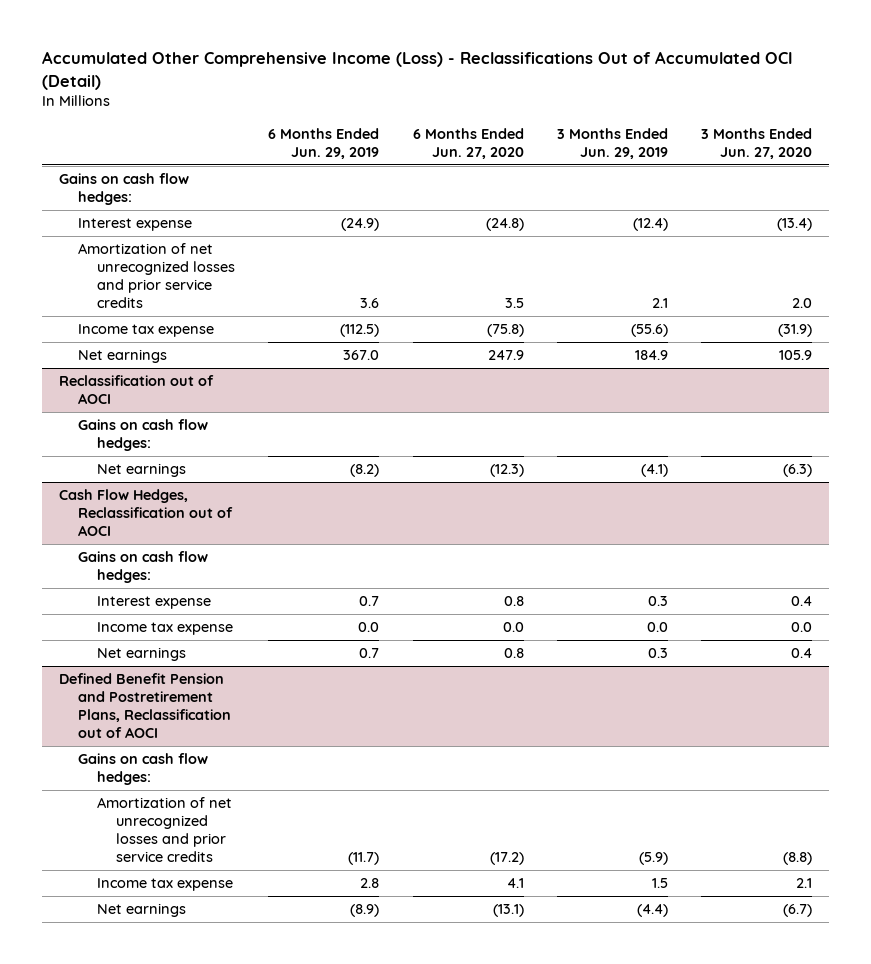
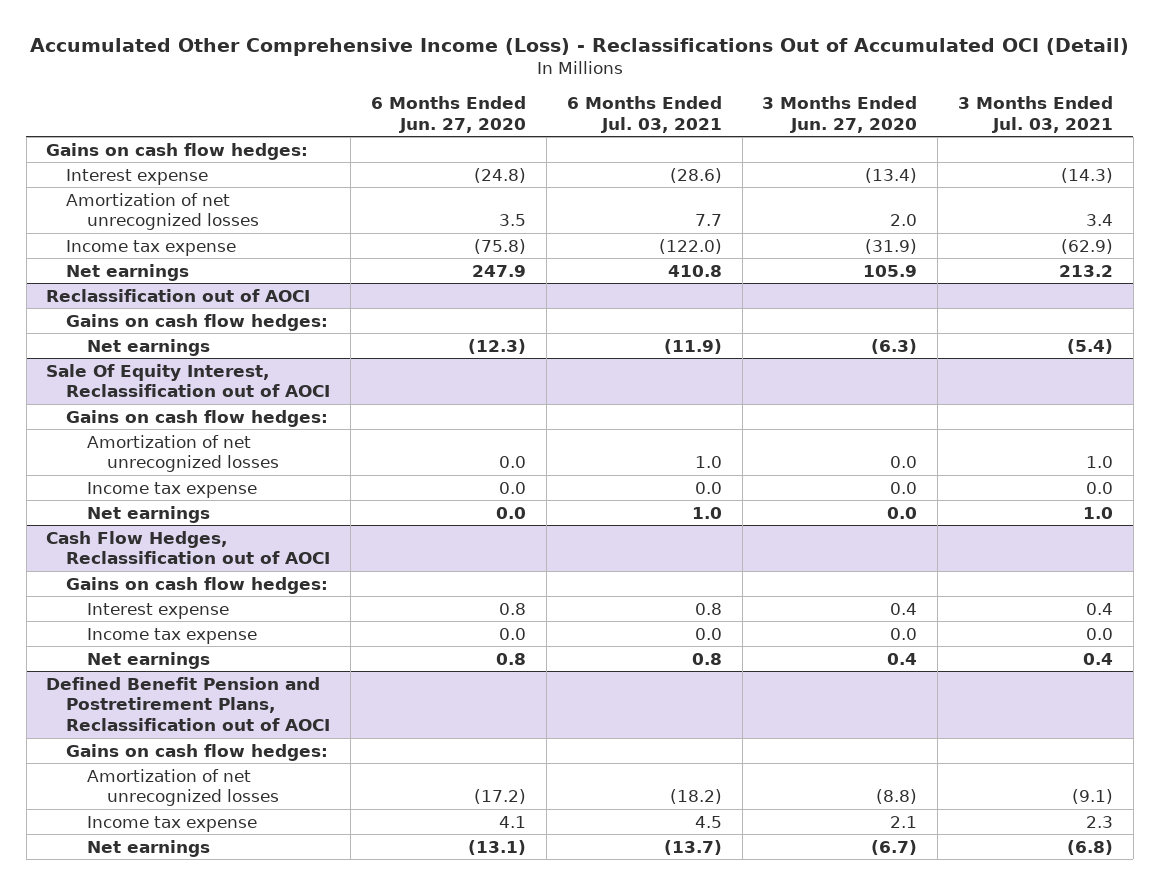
[268,127,380,159] 6 Months Ended Jun. 29, 2019 -> none
[556,127,668,159] 3 Months Ended Jun. 29, 2019 -> none
none -> [566,95,722,133] 6 Months Ended Jul. 03, 2021
none -> [958,95,1114,133] 3 Months Ended Jul. 03, 2021
[77,243,235,309] Amortization of net unrecognized losses and prior service credits -> [66,192,259,231] Amortization of net unrecognized losses
none -> [46,363,331,398] Sale Of Equity Interest, Reclassification out of AOCI
none -> [66,409,329,427] Gains on cash flow hedges:
none -> [86,434,279,473] Amortization of net unrecognized losses
none -> [86,481,257,498] Income tax expense
none -> [86,505,210,523] Net earnings
[96,797,232,863] Amortization of net unrecognized losses and prior service credits -> [86,768,279,807] Amortization of net unrecognized losses

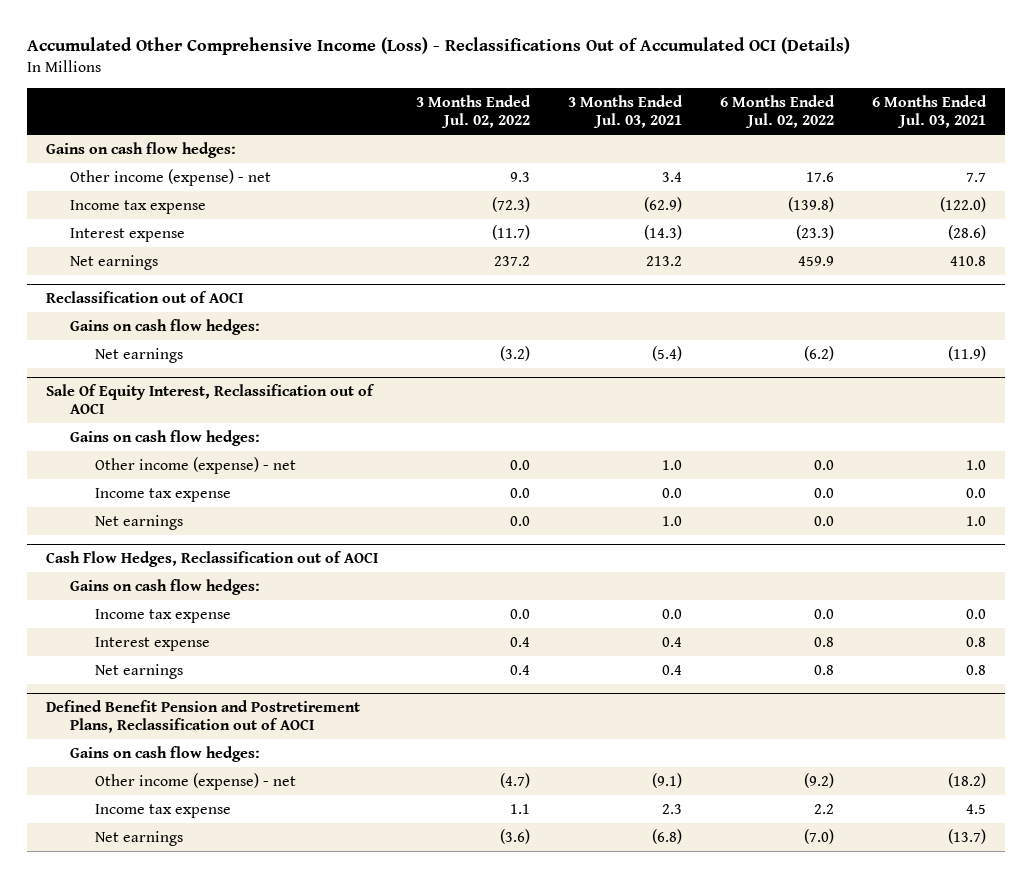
[29,37,1129,56] Accumulated Other Comprehensive Income (Loss) - Reclassifications Out of Accumulated OCI (Detail) -> [26,37,850,56] Accumulated Other Comprehensive Income (Loss) - Reclassifications Out of Accumulated OCI (Details)
[371,95,527,133] 6 Months Ended Jun. 27, 2020 -> none
[762,95,918,133] 3 Months Ended Jun. 27, 2020 -> none
none -> [415,95,531,129] 3 Months Ended Jul. 02, 2022
none -> [719,95,835,129] 6 Months Ended Jul. 02, 2022
[66,192,259,231] Amortization of net unrecognized losses -> [70,168,272,186] Other income (expense) - net
[66,168,209,185] Interest expense -> [70,227,186,242] Interest expense
[86,434,279,473] Amortization of net unrecognized losses -> [95,456,297,474] Other income (expense) - net
[86,602,229,619] Interest expense -> [95,636,211,651] Interest expense
[86,768,279,807] Amortization of net unrecognized losses -> [95,772,297,790] Other income (expense) - net

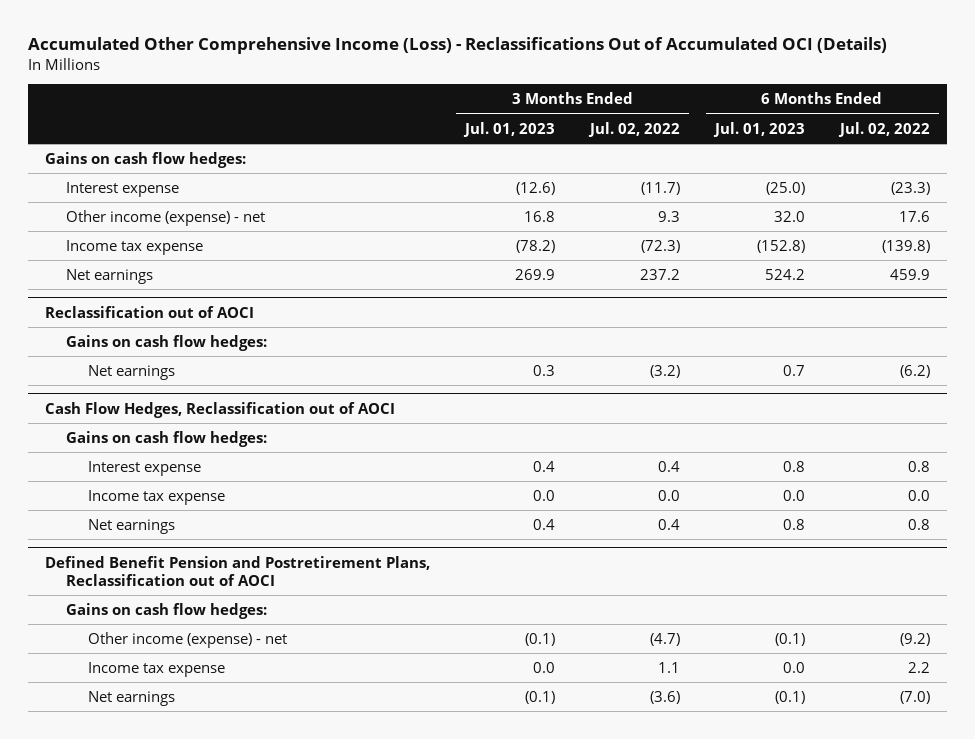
[567,95,683,129] 3 Months Ended Jul. 03, 2021 -> none
[871,95,987,129] 6 Months Ended Jul. 03, 2021 -> none
none -> [463,121,556,137] Jul. 01, 2023
none -> [713,121,806,137] Jul. 01, 2023
[70,227,186,242] Interest expense -> [66,181,180,197] Interest expense
[45,384,375,415] Sale Of Equity Interest, Reclassification out of AOCI -> none
[70,429,261,446] Gains on cash flow hedges: -> none
[95,456,297,474] Other income (expense) - net -> none
[95,487,232,502] Income tax expense -> none
[95,514,184,530] Net earnings -> none
[95,608,232,623] Income tax expense -> [87,489,225,505] Income tax expense

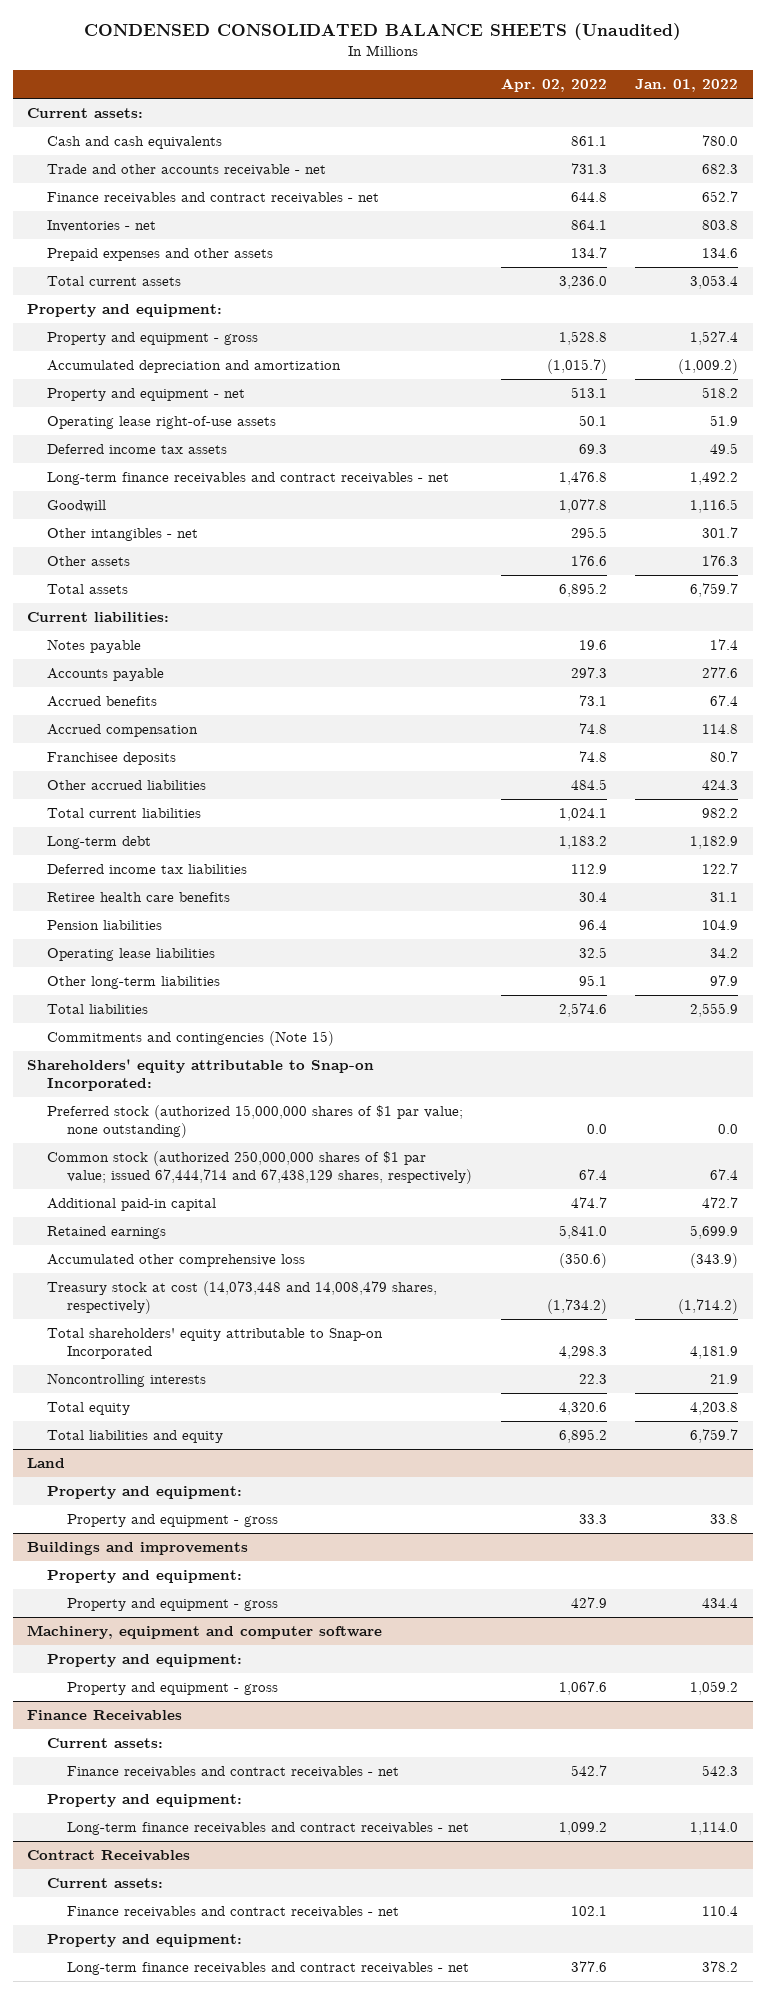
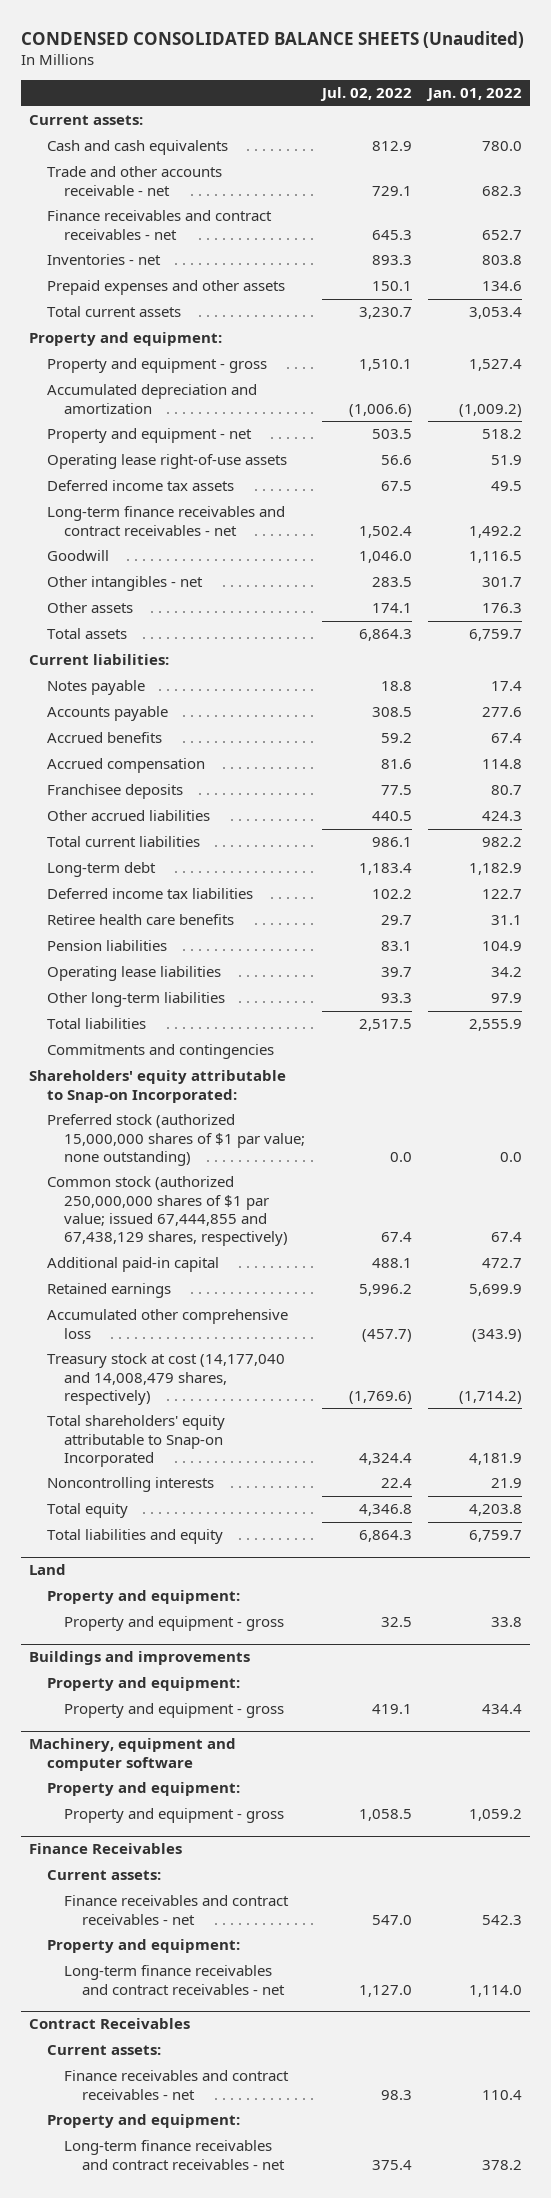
[500,78,607,93] Apr. 02, 2022 -> none
none -> [319,87,412,102] Jul. 02, 2022
[47,1030,335,1046] Commitments and contingencies (Note 15) -> [46,1044,274,1060] Commitments and contingencies
[47,1150,473,1185] Common stock (authorized 250,000,000 shares of $1 par value; issued 67,444,714 and 67,438,129 shares, respectively) -> [46,1176,289,1246] Common stock (authorized 250,000,000 shares of $1 par value; issued 67,444,855 and 67,438,129 shares, respectively)
[47,1280,438,1315] Treasury stock at cost (14,073,448 and 14,008,479 shares, respectively) -> [46,1353,285,1405] Treasury stock at cost (14,177,040 and 14,008,479 shares, respectively)

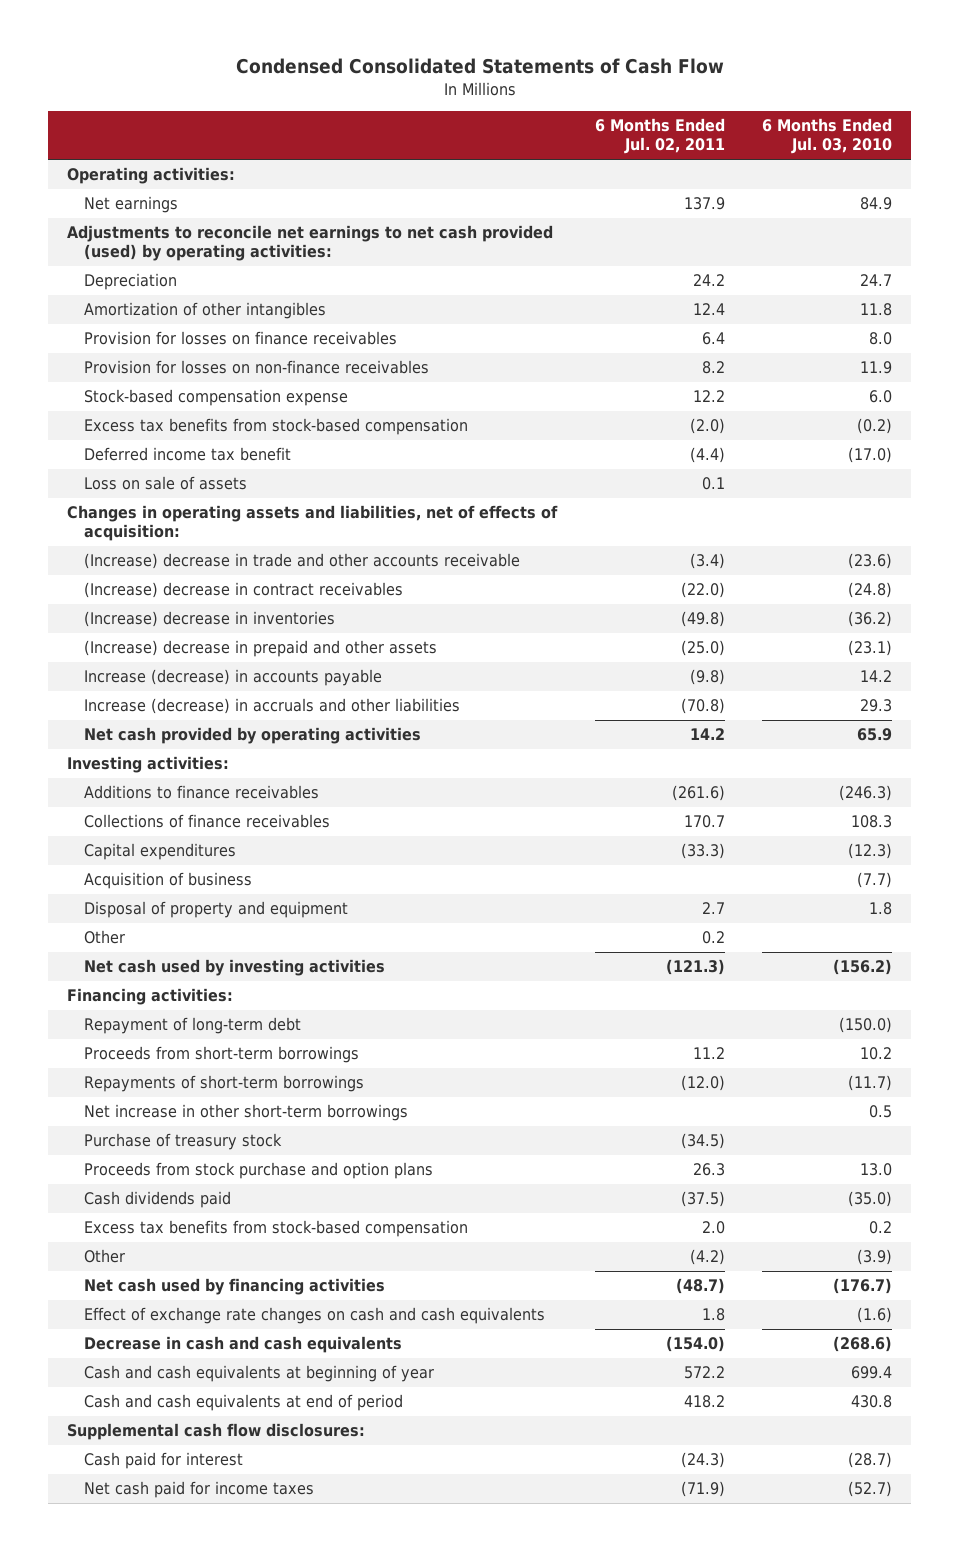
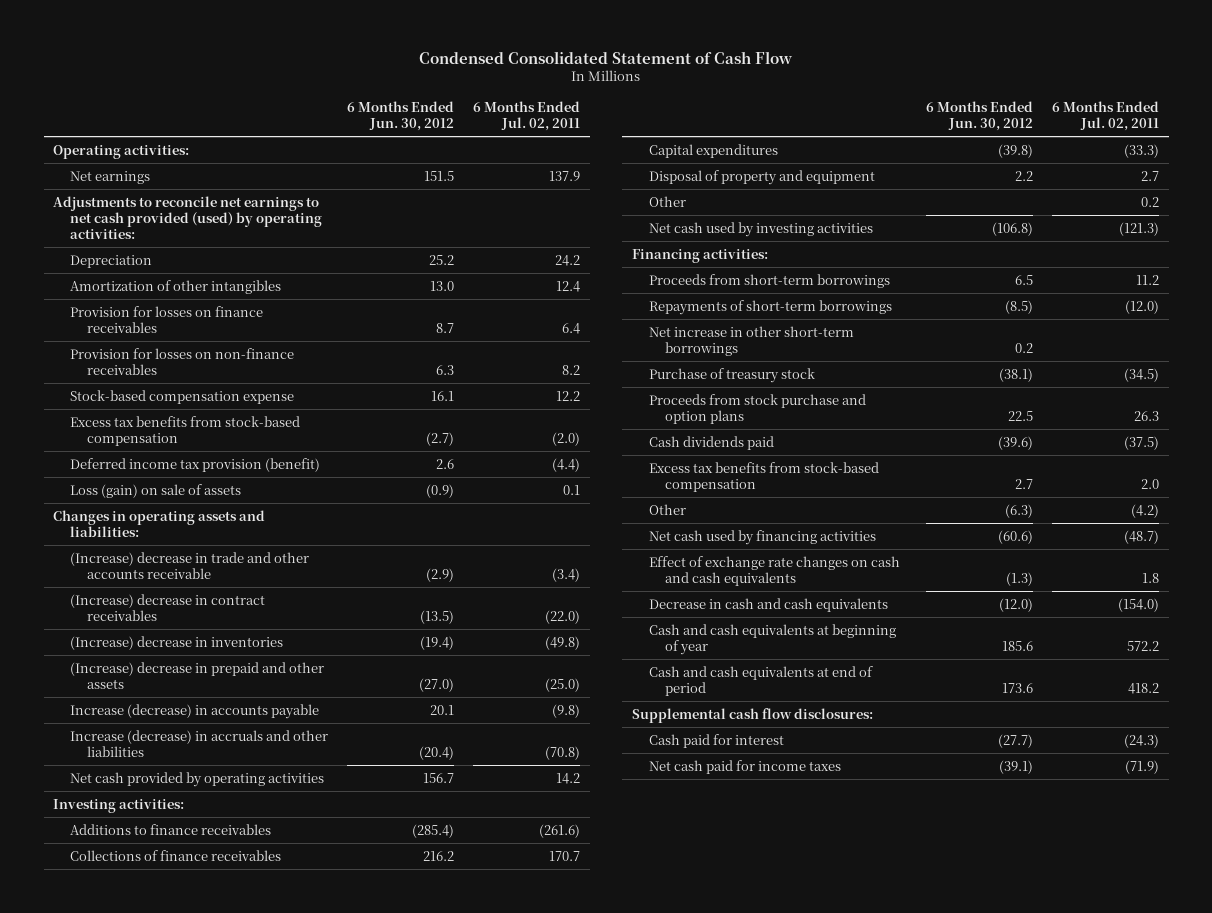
[235,58,724,75] Condensed Consolidated Statements of Cash Flow -> [419,50,794,64] Condensed Consolidated Statement of Cash Flow
[762,118,893,155] 6 Months Ended Jul. 03, 2010 -> none
none -> [347,100,455,132] 6 Months Ended Jun. 30, 2012
[84,447,292,462] Deferred income tax benefit -> [70,457,321,472] Deferred income tax provision (benefit)
[84,476,248,491] Loss on sale of assets -> [70,483,242,498] Loss (gain) on sale of assets
[67,505,559,542] Changes in operating assets and liabilities, net of effects of acquisition: -> [53,509,266,537] Changes in operating assets and liabilities:
[84,872,253,890] Acquisition of business -> none
[84,1017,302,1035] Repayment of long-term debt -> none

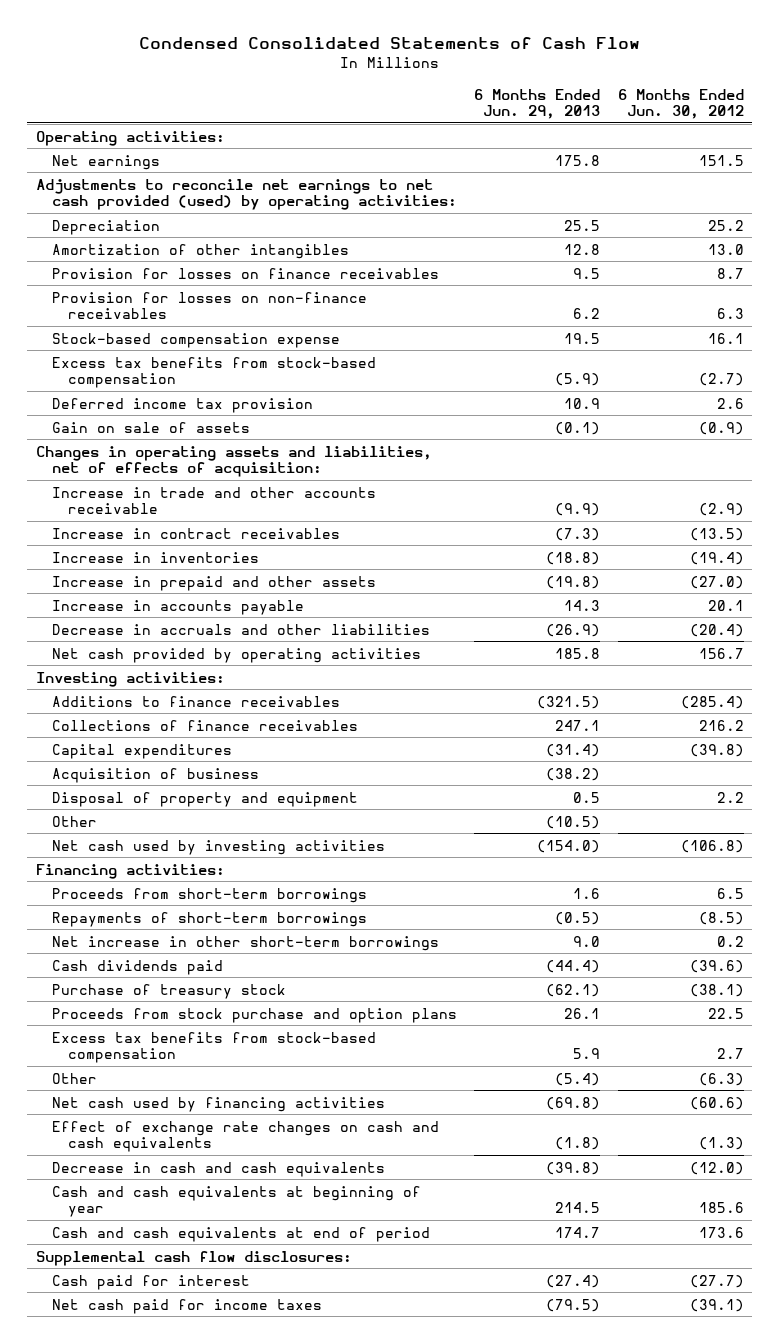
[419,50,794,64] Condensed Consolidated Statement of Cash Flow -> [138,37,640,50] Condensed Consolidated Statements of Cash Flow
[473,100,581,132] 6 Months Ended Jul. 02, 2011 -> none
none -> [474,88,601,120] 6 Months Ended Jun. 29, 2013
[70,457,321,472] Deferred income tax provision (benefit) -> [51,397,313,413] Deferred income tax provision
[70,483,242,498] Loss (gain) on sale of assets -> [51,421,250,433] Gain on sale of assets
[53,509,266,537] Changes in operating assets and liabilities: -> [36,445,433,477] Changes in operating assets and liabilities, net of effects of acquisition:
[70,551,310,579] (Increase) decrease in trade and other accounts receivable -> [51,486,376,514] Increase in trade and other accounts receivable
[70,593,266,621] (Increase) decrease in contract receivables -> [51,527,340,539] Increase in contract receivables
[70,635,284,650] (Increase) decrease in inventories -> [51,551,259,563] Increase in inventories
[70,661,325,689] (Increase) decrease in prepaid and other assets -> [51,575,376,591] Increase in prepaid and other assets
[70,703,320,719] Increase (decrease) in accounts payable -> [51,599,304,615] Increase in accounts payable
[70,729,329,757] Increase (decrease) in accruals and other liabilities -> [51,623,430,635] Decrease in accruals and other liabilities
none -> [51,767,259,783] Acquisition of business
[648,435,774,450] Cash dividends paid -> [51,959,223,975] Cash dividends paid

